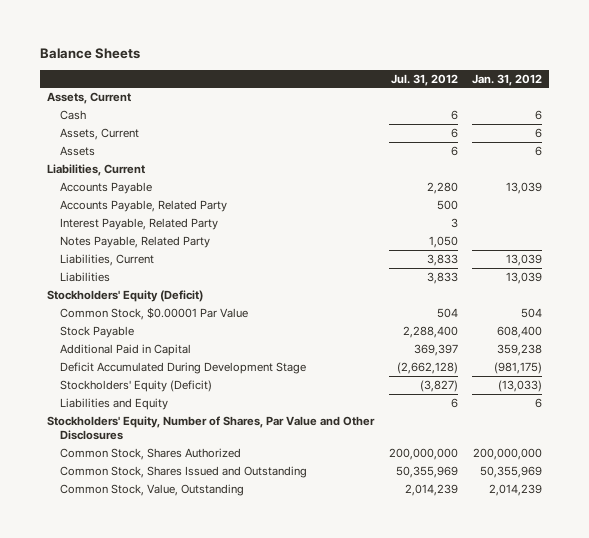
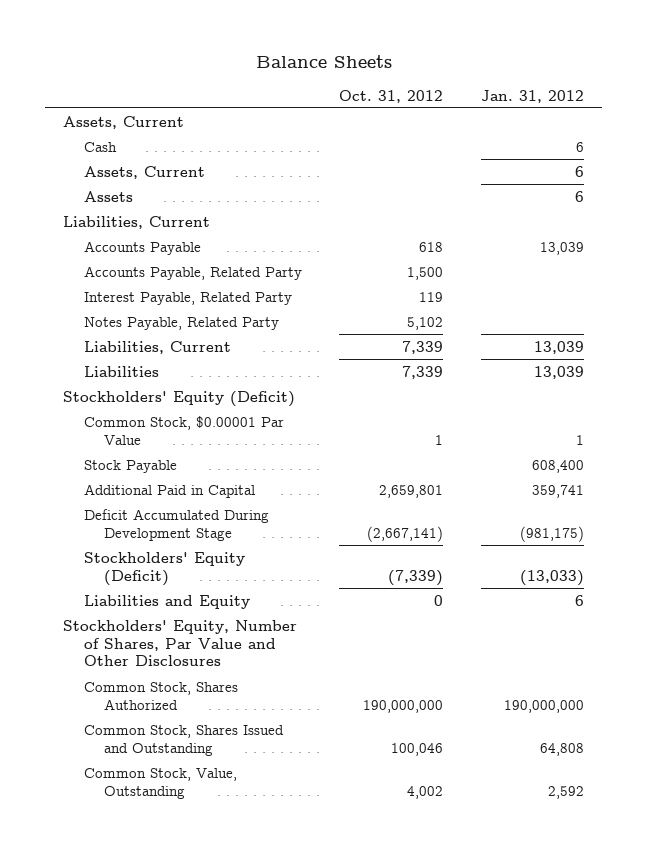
[390,73,458,86] Jul. 31, 2012 -> none
none -> [339,89,444,103] Oct. 31, 2012
[521,307,543,318] 504 -> [575,434,584,445] 1
[497,343,543,356] 359,238 -> [531,484,584,498] 359,741
[473,447,543,460] 200,000,000 -> [503,699,584,713] 190,000,000
[480,465,543,478] 50,355,969 -> [539,742,584,756] 64,808
[489,483,543,496] 2,014,239 -> [547,785,584,799] 2,592

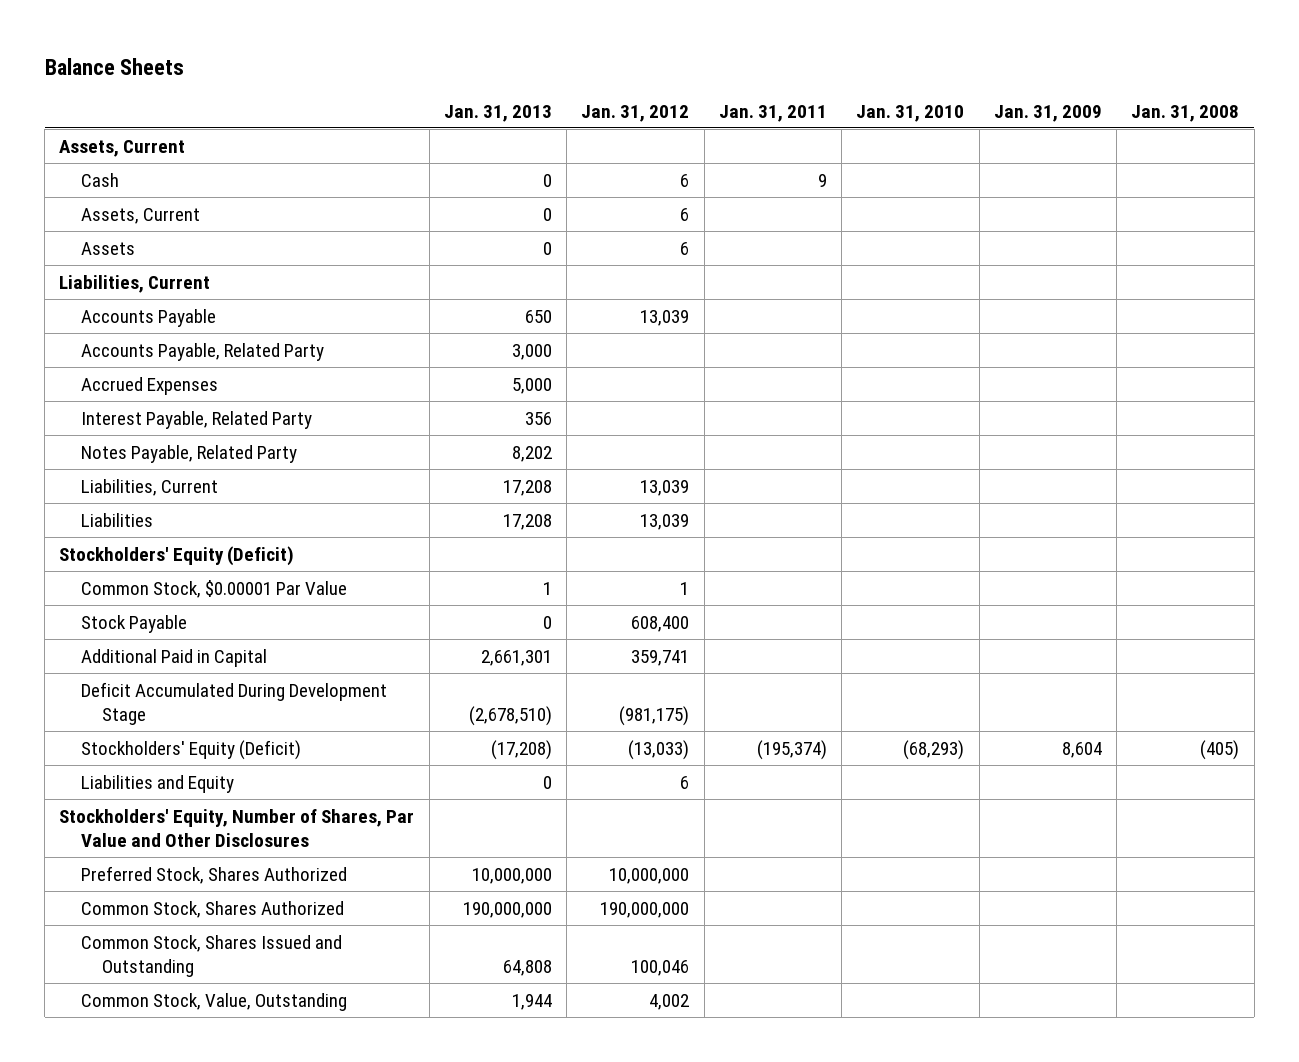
[339,89,444,103] Oct. 31, 2012 -> none
none -> [443,104,552,122] Jan. 31, 2013
none -> [718,104,827,122] Jan. 31, 2011
none -> [856,104,965,122] Jan. 31, 2010
none -> [993,104,1102,122] Jan. 31, 2009
none -> [1131,104,1240,122] Jan. 31, 2008
none -> [80,376,218,395] Accrued Expenses
none -> [80,865,347,884] Preferred Stock, Shares Authorized
[539,742,584,756] 64,808 -> [631,959,690,976] 100,046
[547,785,584,799] 2,592 -> [649,993,690,1010] 4,002

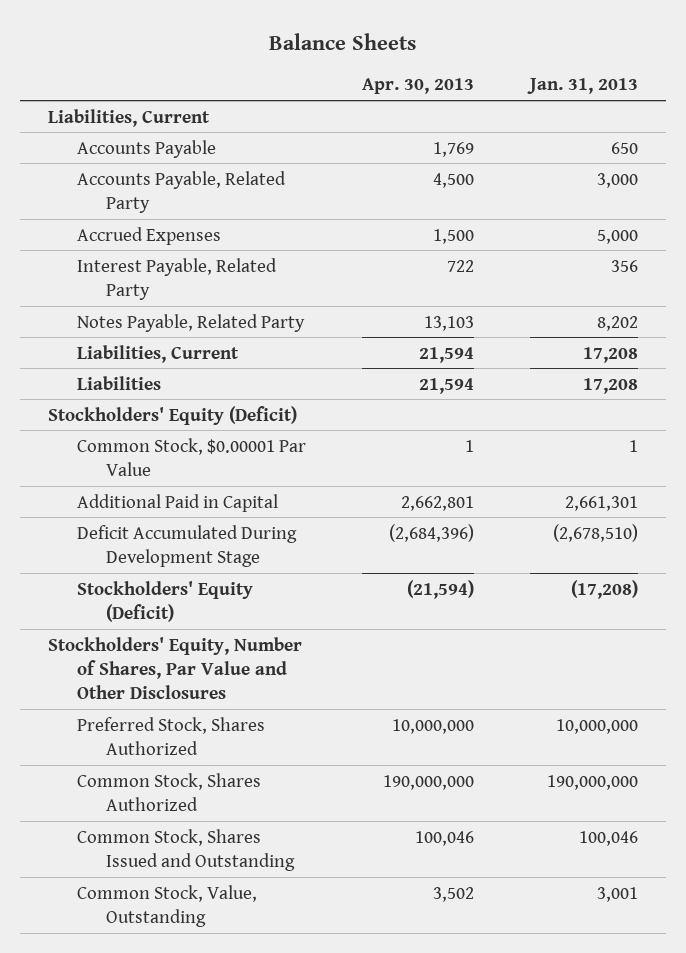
[581,104,690,122] Jan. 31, 2012 -> none
[718,104,827,122] Jan. 31, 2011 -> none
[856,104,965,122] Jan. 31, 2010 -> none
[993,104,1102,122] Jan. 31, 2009 -> none
[1131,104,1240,122] Jan. 31, 2008 -> none
none -> [362,78,475,95] Apr. 30, 2013
[59,139,186,157] Assets, Current -> none
[80,172,119,187] Cash -> none
[80,207,200,224] Assets, Current -> none
[80,241,135,255] Assets -> none
[80,614,187,633] Stock Payable -> none
[80,774,234,793] Liabilities and Equity -> none
[502,959,552,976] 64,808 -> [578,830,638,846] 100,046
[511,993,552,1010] 1,944 -> [596,886,638,902] 3,001

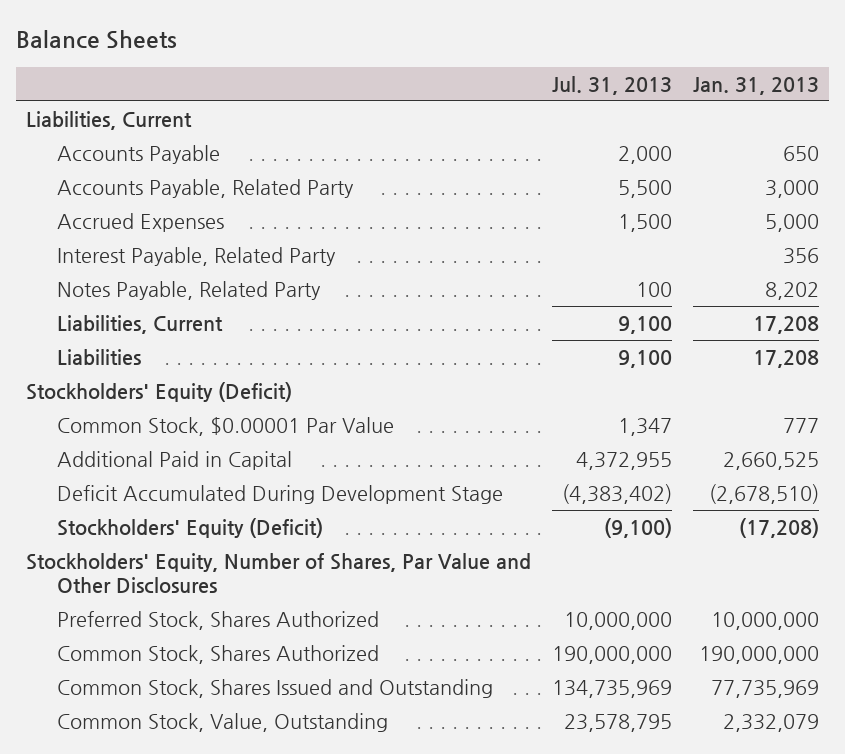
[362,78,475,95] Apr. 30, 2013 -> none
none -> [551,75,672,95] Jul. 31, 2013
[628,439,638,452] 1 -> [782,417,819,433] 777
[564,495,638,511] 2,661,301 -> [722,451,819,470] 2,660,525
[578,830,638,846] 100,046 -> [710,679,819,698] 77,735,969
[596,886,638,902] 3,001 -> [722,713,819,732] 2,332,079

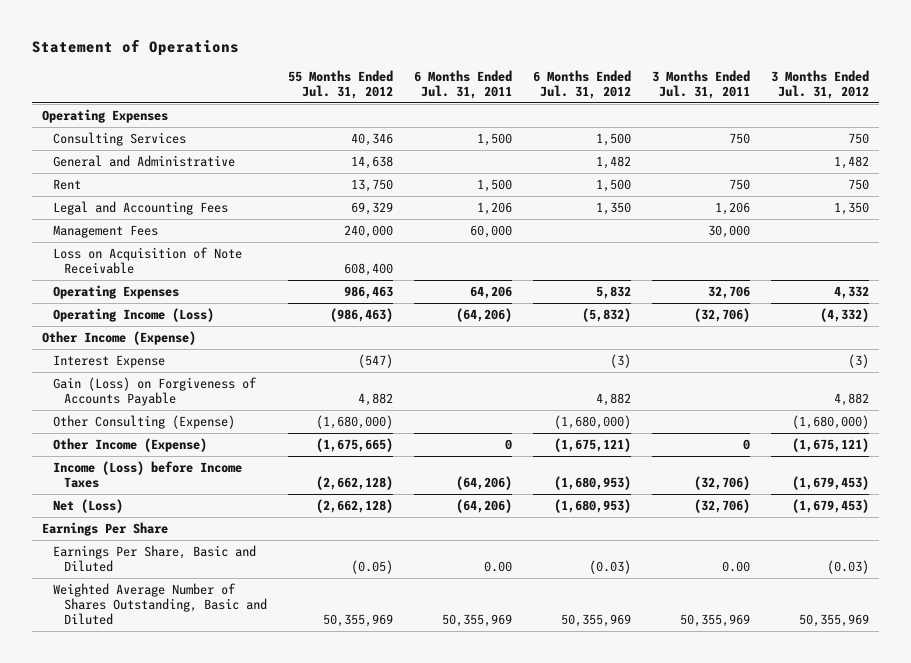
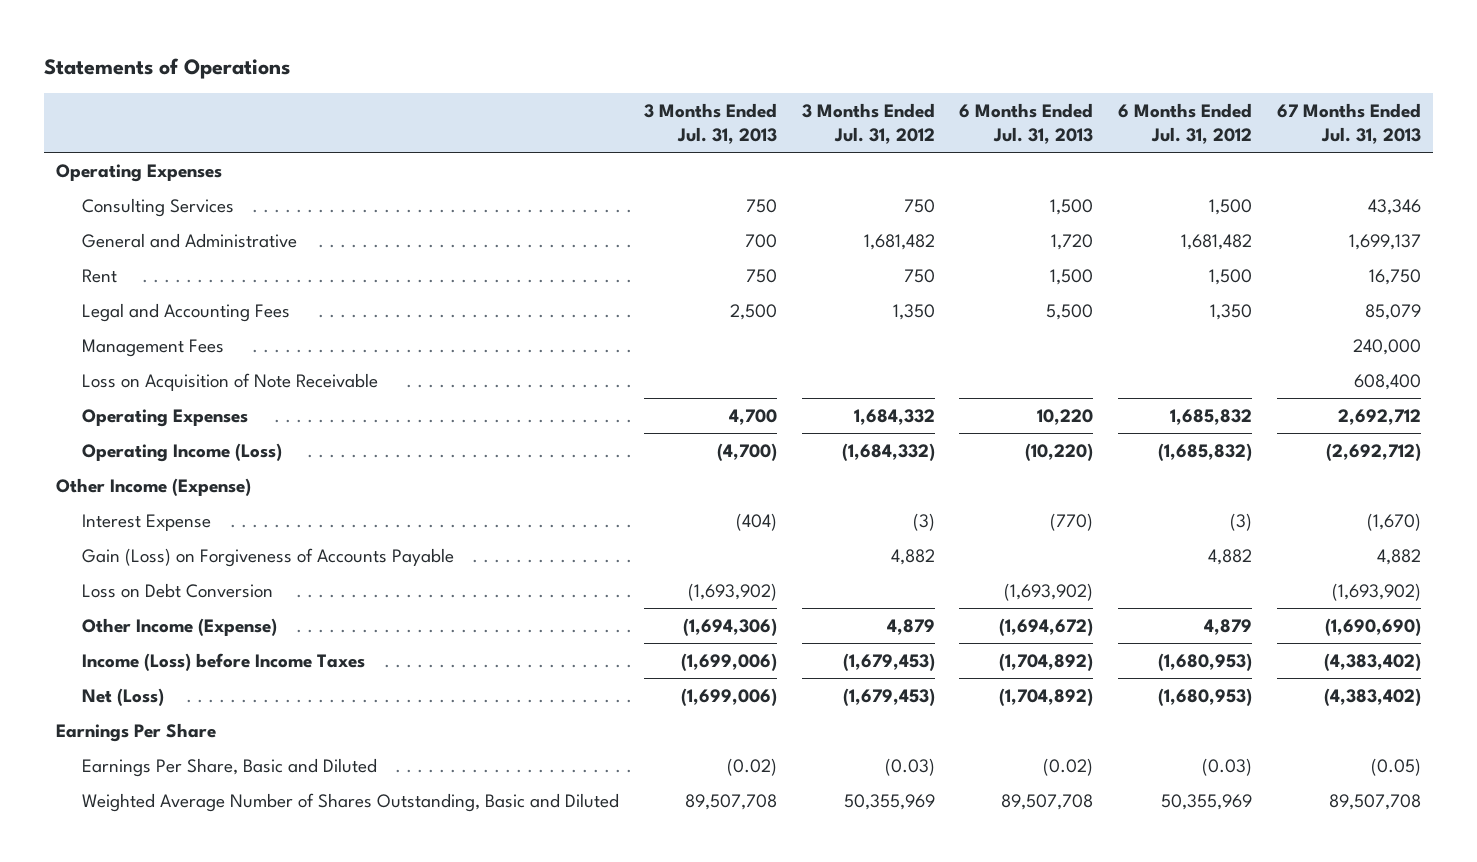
[31,39,239,57] Statement of Operations -> [44,57,291,79] Statements of Operations
[287,69,393,100] 55 Months Ended Jul. 31, 2012 -> none
[413,69,512,100] 6 Months Ended Jul. 31, 2011 -> none
[651,69,750,100] 3 Months Ended Jul. 31, 2011 -> none
none -> [643,102,777,144] 3 Months Ended Jul. 31, 2013
none -> [959,102,1094,144] 6 Months Ended Jul. 31, 2013
none -> [1276,102,1421,144] 67 Months Ended Jul. 31, 2013
[595,155,631,169] 1,482 -> [1180,233,1252,250] 1,681,482
[833,155,869,169] 1,482 -> [863,233,935,250] 1,681,482
[595,285,631,299] 5,832 -> [1169,408,1252,425] 1,685,832
[833,285,869,299] 4,332 -> [853,408,935,425] 1,684,332
[581,307,631,322] (5,832) -> [1157,442,1252,461] (1,685,832)
[819,307,869,322] (4,332) -> [841,442,935,461] (1,684,332)
[53,414,236,429] Other Consulting (Expense) -> none
none -> [82,582,274,598] Loss on Debt Conversion
[553,437,631,452] (1,675,121) -> [1203,618,1252,635] 4,879
[791,437,869,452] (1,675,121) -> [886,618,935,635] 4,879

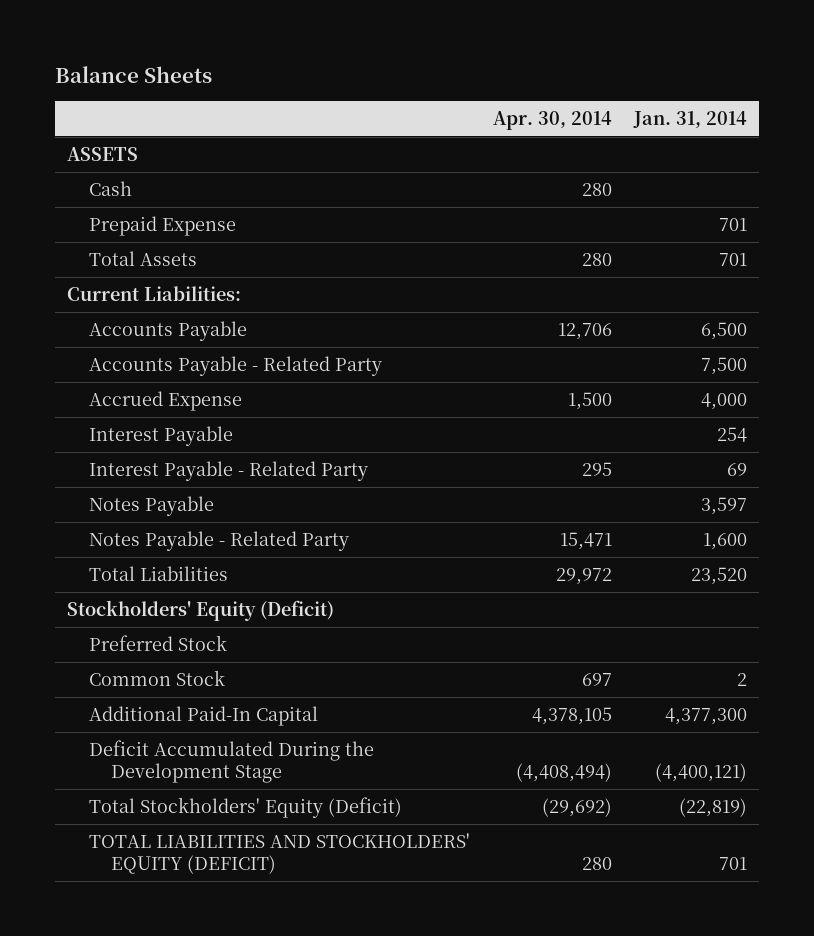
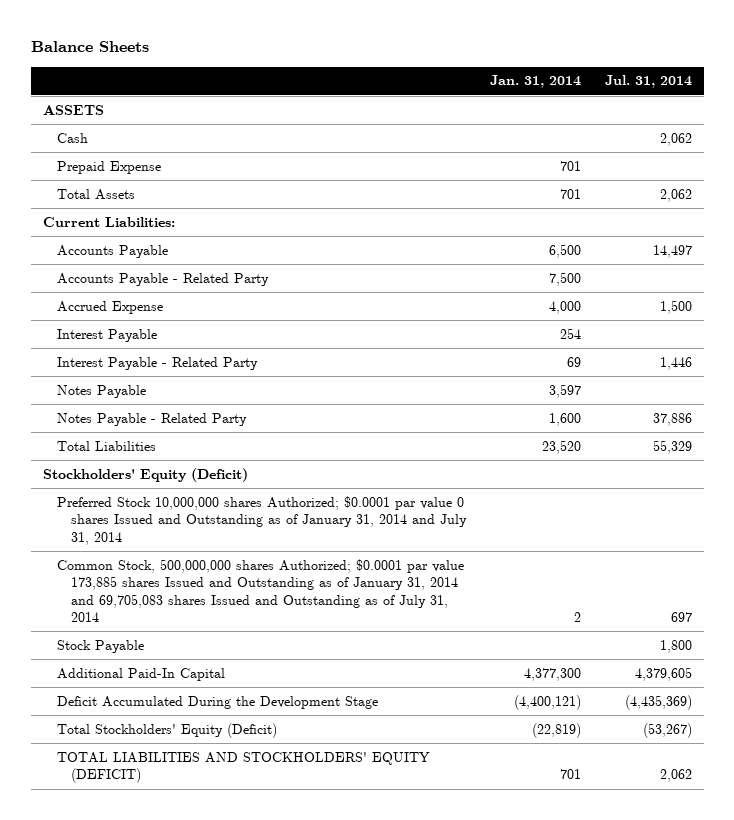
[492,111,612,131] Apr. 30, 2014 -> none
none -> [604,75,692,89] Jul. 31, 2014
[89,634,228,651] Preferred Stock -> [56,495,468,545] Preferred Stock 10,000,000 shares Authorized; $0.0001 par value 0 shares Issued and Outstanding as of January 31, 2014 and July 31, 2014
[89,669,226,686] Common Stock -> [56,558,464,623] Common Stock, 500,000,000 shares Authorized; $0.0001 par value 173,885 shares Issued and Outstanding as of January 31, 2014 and 69,705,083 shares Issued and Outstanding as of July 31, 2014
none -> [56,639,144,653] Stock Payable

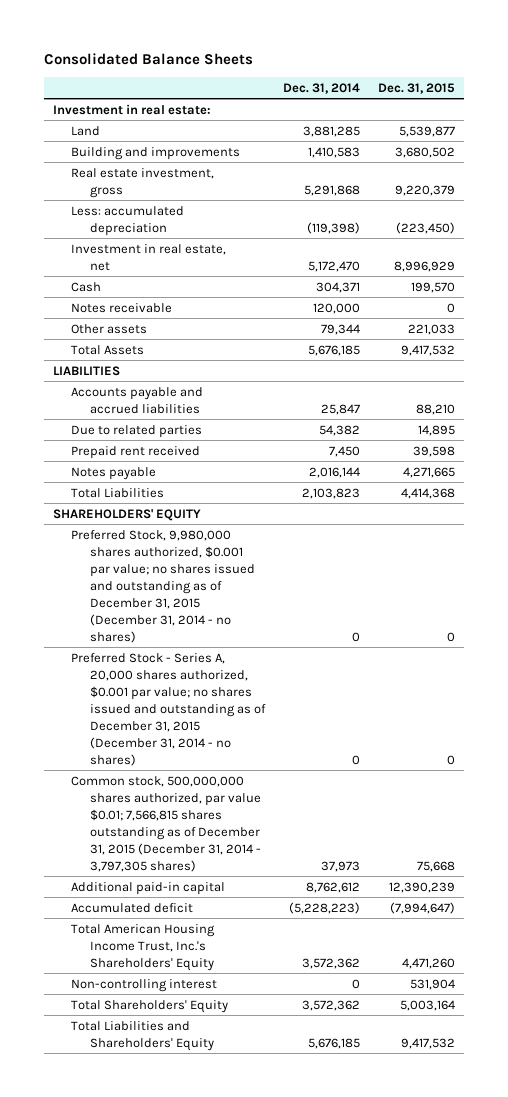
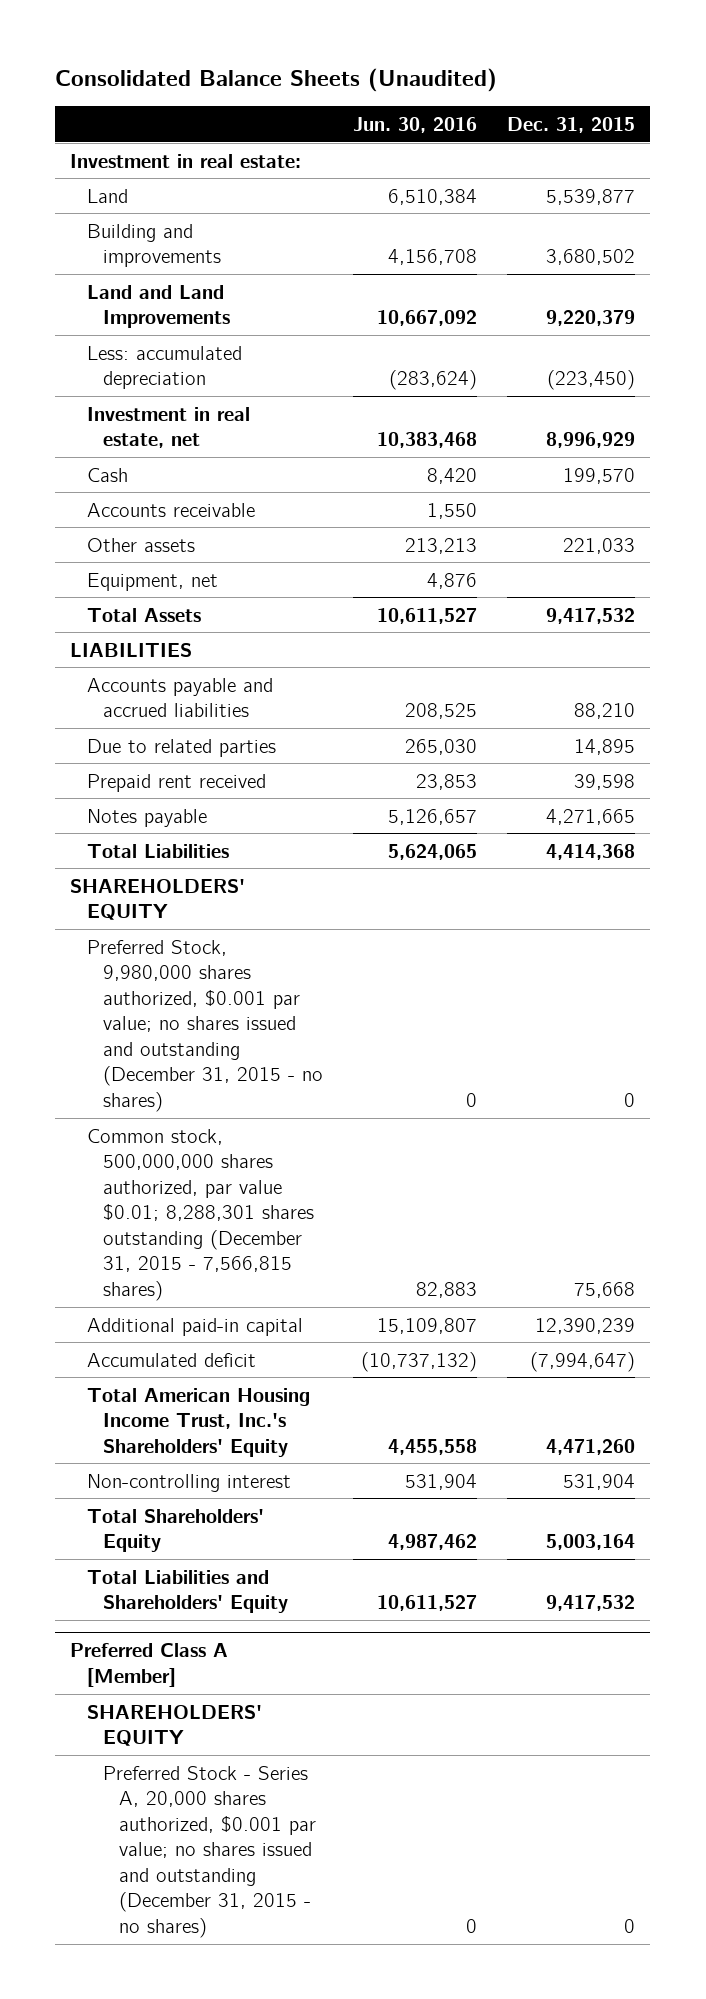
[43,53,253,66] Consolidated Balance Sheets -> [55,68,498,93] Consolidated Balance Sheets (Unaudited)
[283,82,361,94] Dec. 31, 2014 -> none
none -> [352,116,477,133] Jun. 30, 2016
[71,167,215,198] Real estate investment, gross -> [86,284,230,329] Land and Land Improvements
[71,302,173,313] Notes receivable -> none
none -> [86,502,255,517] Accounts receivable
none -> [86,572,218,591] Equipment, net
[71,652,267,766] Preferred Stock - Series A, 20,000 shares authorized, $0.001 par value; no shares issued and outstanding as of December 31, 2015 (December 31, 2014 - no shares) -> none
[71,529,256,643] Preferred Stock, 9,980,000 shares authorized, $0.001 par value; no shares issued and outstanding as of December 31, 2015 (December 31, 2014 - no shares) -> [86,939,323,1112] Preferred Stock, 9,980,000 shares authorized, $0.001 par value; no shares issued and outstanding (December 31, 2015 - no shares)
[71,775,262,872] Common stock, 500,000,000 shares authorized, par value $0.01; 7,566,815 shares outstanding as of December 31, 2015 (December 31, 2014 - 3,797,305 shares) -> [86,1128,314,1301] Common stock, 500,000,000 shares authorized, par value $0.01; 8,288,301 shares outstanding (December 31, 2015 - 7,566,815 shares)
none -> [70,1643,229,1687] Preferred Class A [Member]
none -> [86,1704,262,1747] SHAREHOLDERS' EQUITY
none -> [102,1765,316,1938] Preferred Stock - Series A, 20,000 shares authorized, $0.001 par value; no shares issued and outstanding (December 31, 2015 - no shares)

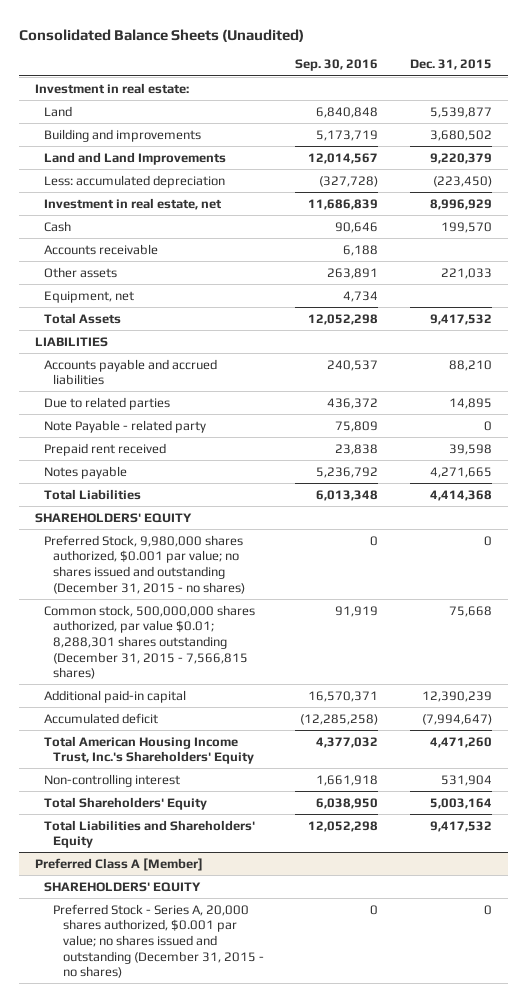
[352,116,477,133] Jun. 30, 2016 -> none
none -> [295,59,379,72] Sep. 30, 2016
none -> [44,419,207,433] Note Payable - related party

